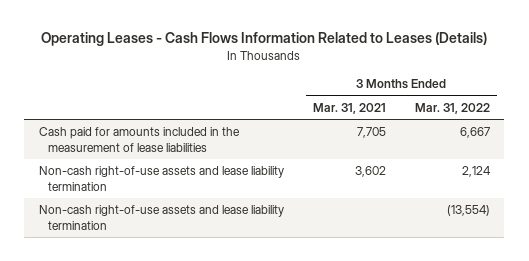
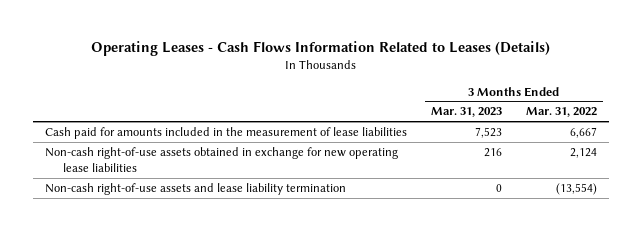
[312,102,386,114] Mar. 31, 2021 -> none
none -> [430,107,502,118] Mar. 31, 2023
[38,166,284,191] Non-cash right-of-use assets and lease liability termination -> [45,146,399,172] Non-cash right-of-use assets obtained in exchange for new operating lease liabilities

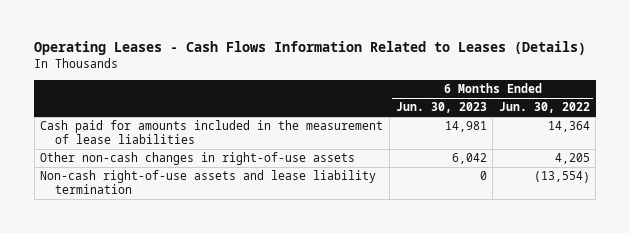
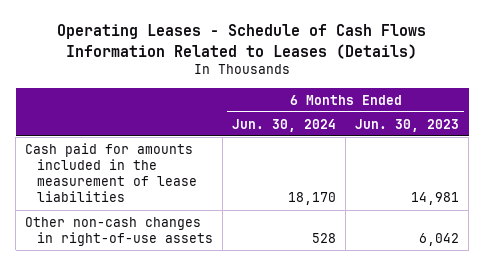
[34,41,587,56] Operating Leases - Cash Flows Information Related to Leases (Details) -> [57,24,427,59] Operating Leases - Schedule of Cash Flows Information Related to Leases (Details)
[498,102,590,114] Jun. 30, 2022 -> none
none -> [232,118,337,132] Jun. 30, 2024
[40,170,377,195] Non-cash right-of-use assets and lease liability termination -> none

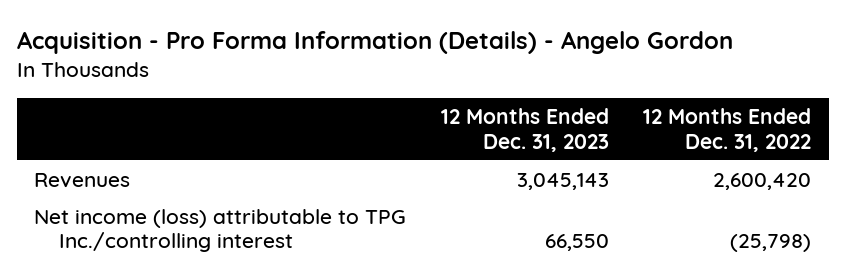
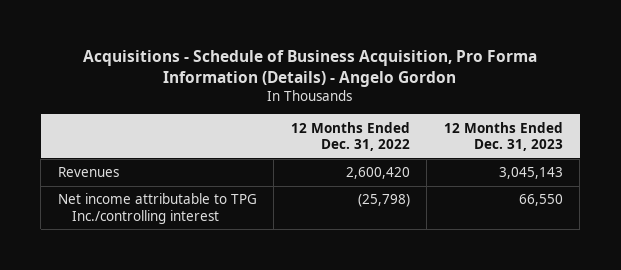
[16,31,733,55] Acquisition - Pro Forma Information (Details) - Angelo Gordon -> [83,49,538,87] Acquisitions - Schedule of Business Acquisition, Pro Forma Information (Details) - Angelo Gordon
[34,209,407,253] Net income (loss) attributable to TPG Inc./controlling interest -> [57,193,257,224] Net income attributable to TPG Inc./controlling interest

